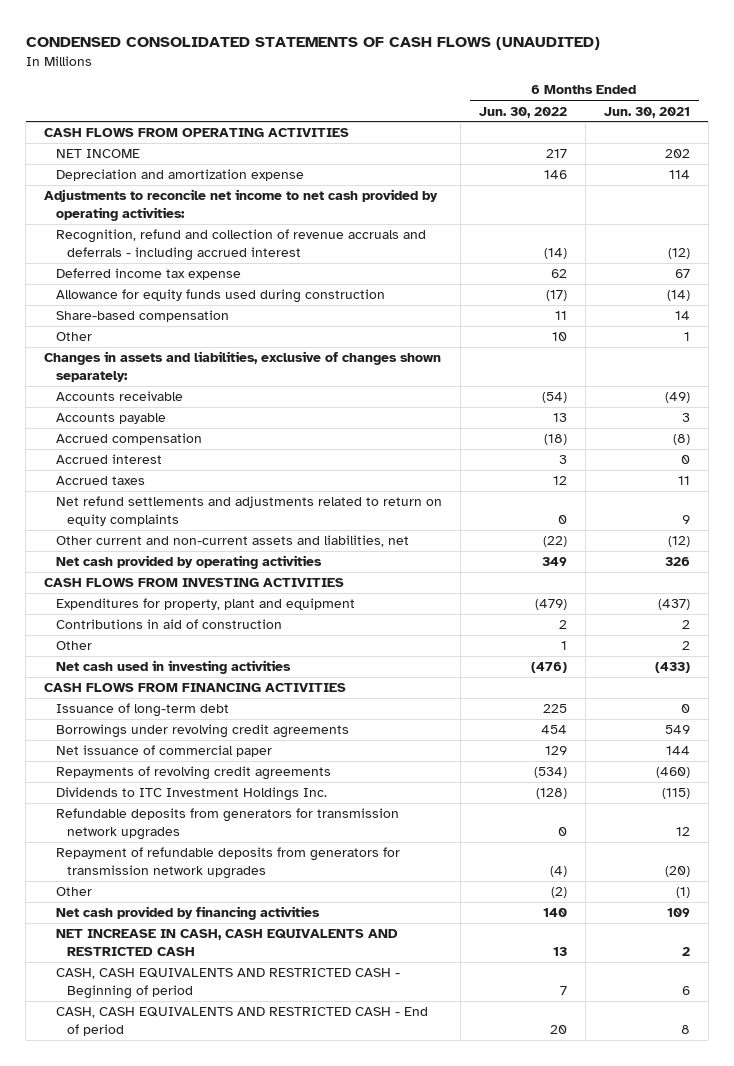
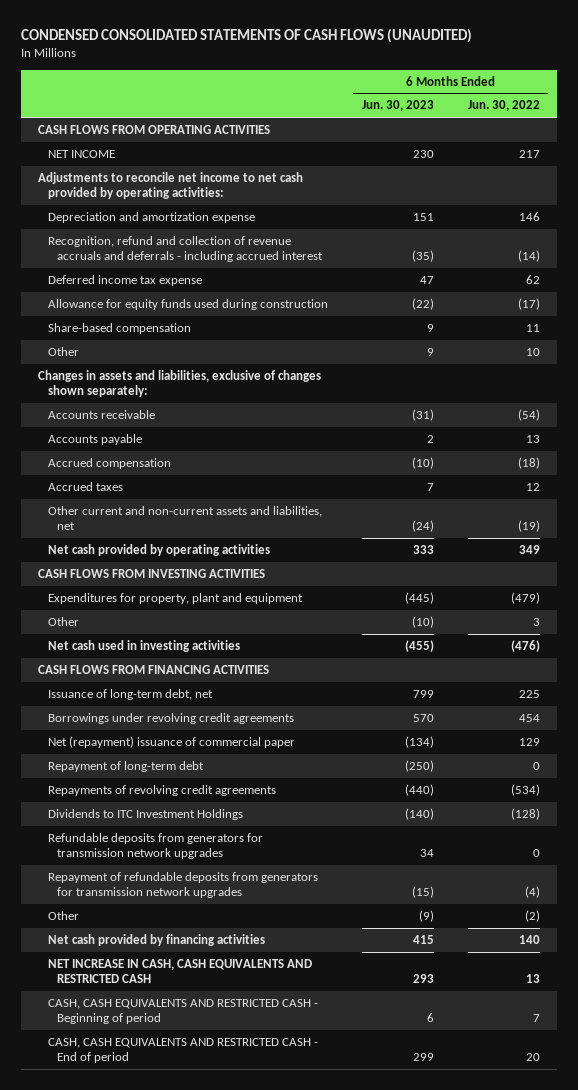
[603,106,690,118] Jun. 30, 2021 -> none
none -> [361,100,434,112] Jun. 30, 2023
[55,169,304,182] Depreciation and amortization expense -> [47,211,255,223] Depreciation and amortization expense
[55,454,162,465] Accrued interest -> none
[55,496,442,526] Net refund settlements and adjustments related to return on equity complaints -> none
[542,536,567,548] (22) -> [517,519,540,532] (19)
[55,619,282,630] Contributions in aid of construction -> none
[560,641,567,651] 1 -> [532,617,540,626] 3
[55,703,229,718] Issuance of long-term debt -> [47,688,213,700] Issuance of long-term debt, net
[55,745,272,758] Net issuance of commercial paper -> [47,735,295,748] Net (repayment) issuance of commercial paper
none -> [47,760,204,772] Repayment of long-term debt
[55,787,327,802] Dividends to ITC Investment Holdings Inc. -> [47,808,243,820] Dividends to ITC Investment Holdings

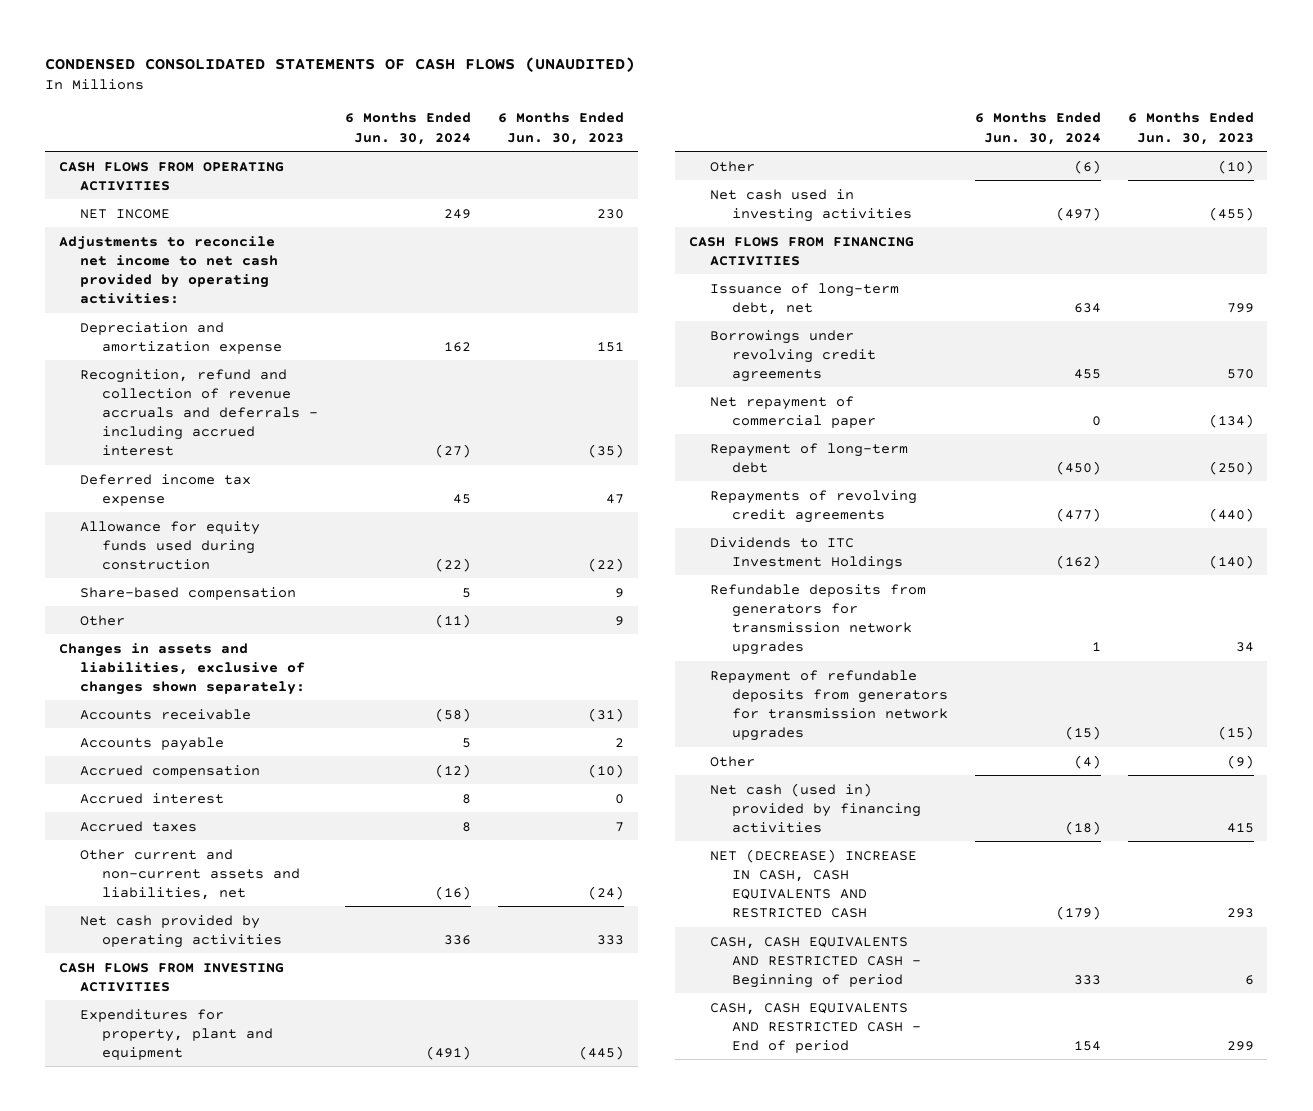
[467,100,540,112] Jun. 30, 2022 -> none
none -> [345,112,472,145] 6 Months Ended Jun. 30, 2024
none -> [80,792,225,804] Accrued interest
[47,735,295,748] Net (repayment) issuance of commercial paper -> [710,395,876,428] Net repayment of commercial paper
[47,933,265,946] Net cash provided by financing activities -> [710,782,921,833] Net cash (used in) provided by financing activities
[47,958,312,983] NET INCREASE IN CASH, CASH EQUIVALENTS AND RESTRICTED CASH -> [710,848,918,918] NET (DECREASE) INCREASE IN CASH, CASH EQUIVALENTS AND RESTRICTED CASH

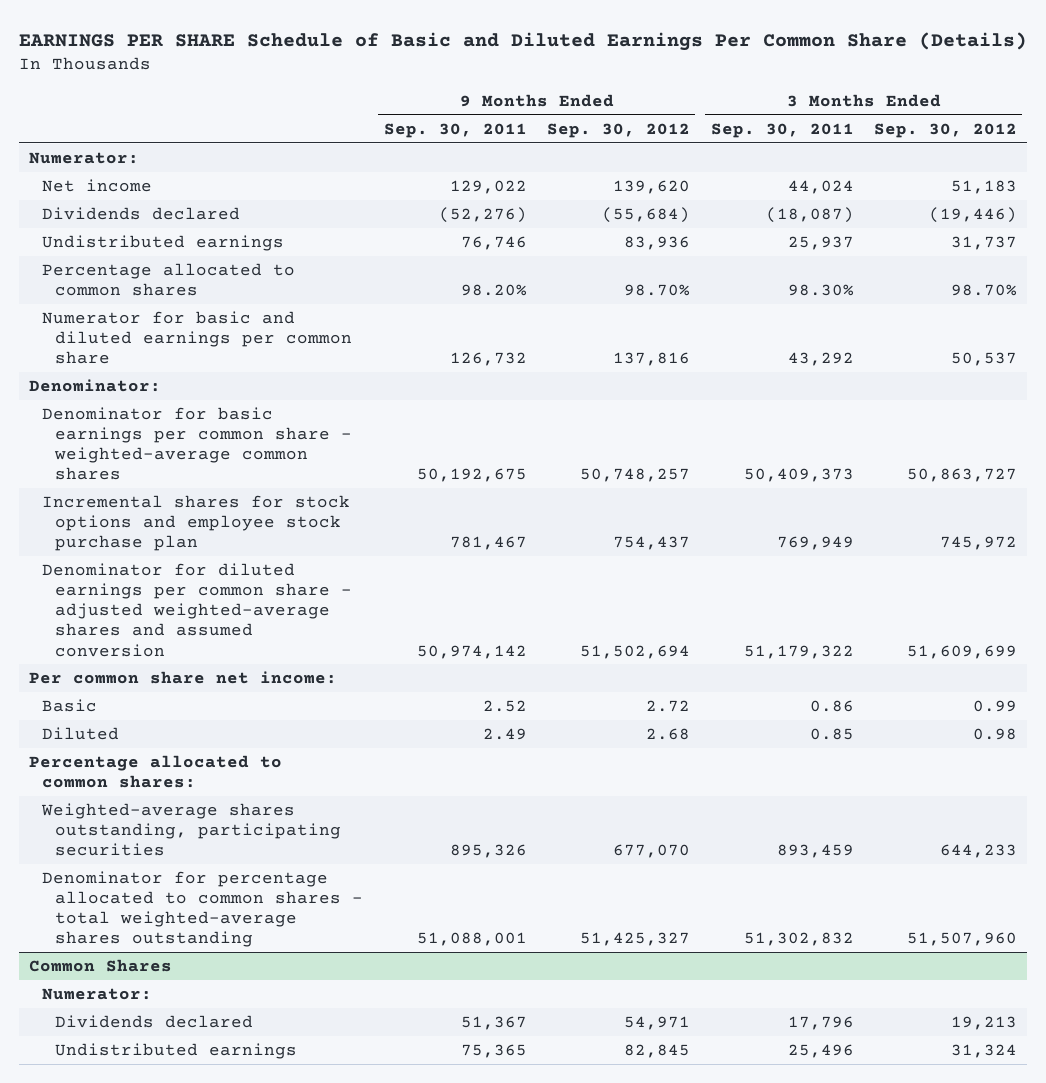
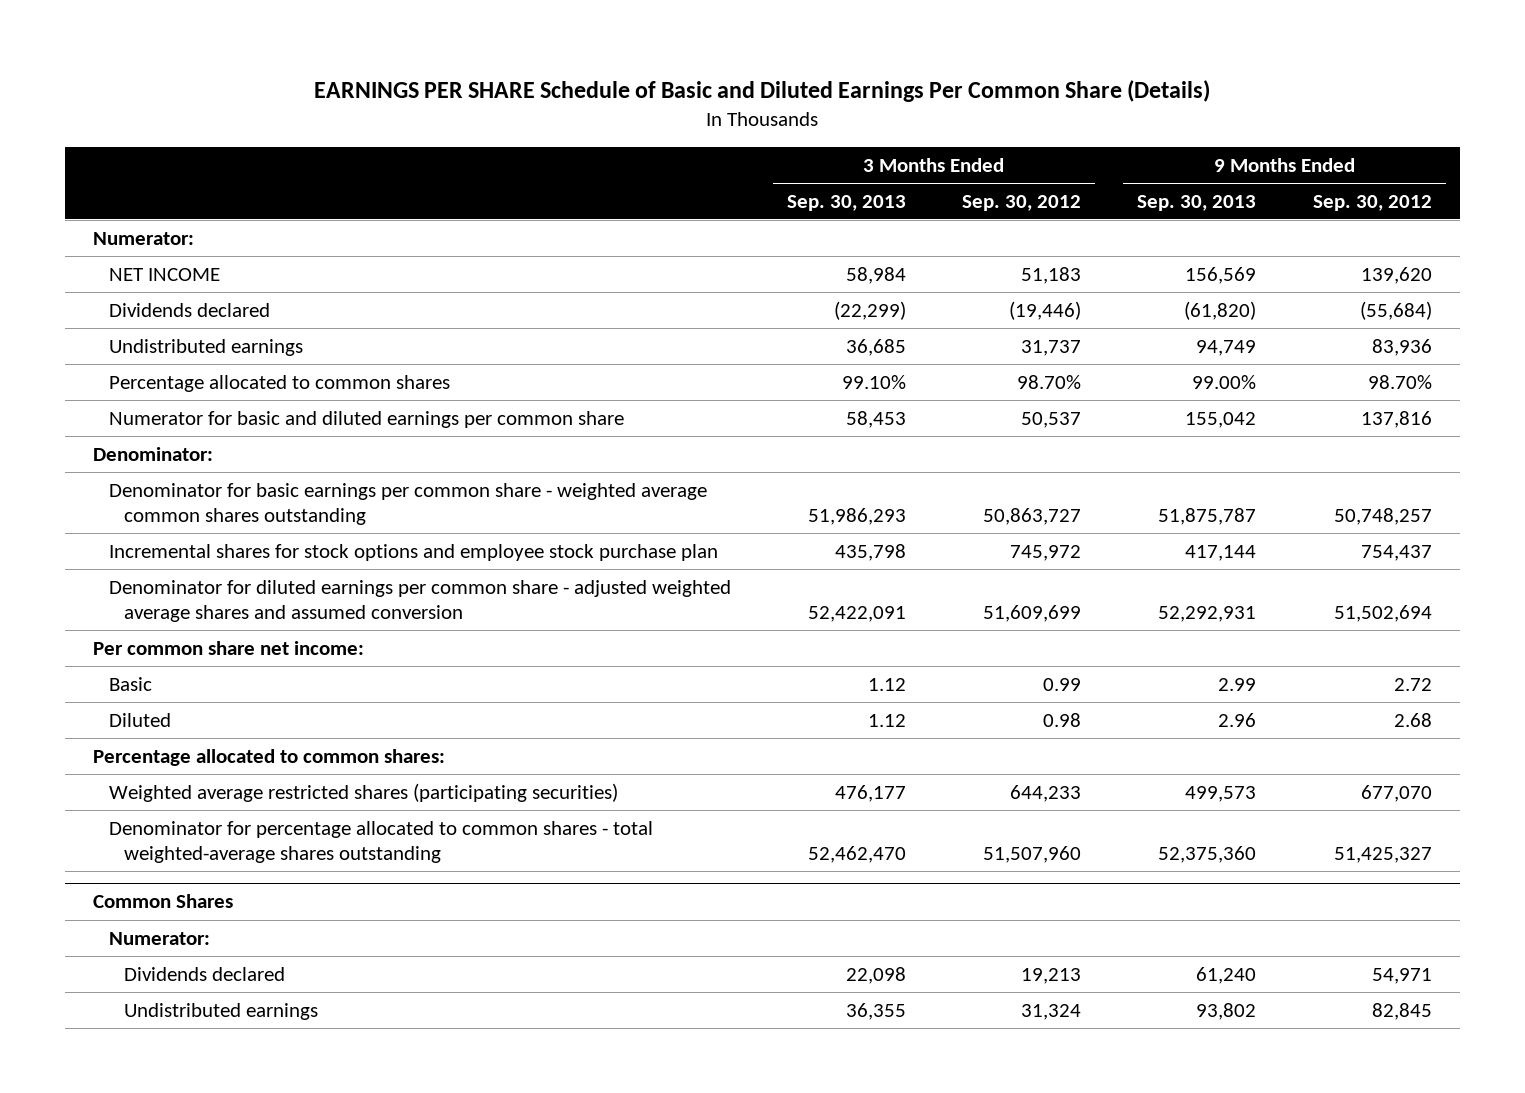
[383,122,527,138] Sep. 30, 2011 -> none
[710,122,854,138] Sep. 30, 2011 -> none
none -> [786,194,906,211] Sep. 30, 2013
none -> [1137,194,1257,211] Sep. 30, 2013
[41,179,152,193] Net income -> [108,267,220,281] NET INCOME
[41,407,353,481] Denominator for basic earnings per common share - weighted-average common shares -> [108,482,707,526] Denominator for basic earnings per common share - weighted average common shares outstanding
[41,563,353,657] Denominator for diluted earnings per common share - adjusted weighted-average shares and assumed conversion -> [108,579,731,623] Denominator for diluted earnings per common share - adjusted weighted average shares and assumed conversion
[40,803,342,857] Weighted-average shares outstanding, participating securities -> [108,782,618,802] Weighted average restricted shares (participating securities)

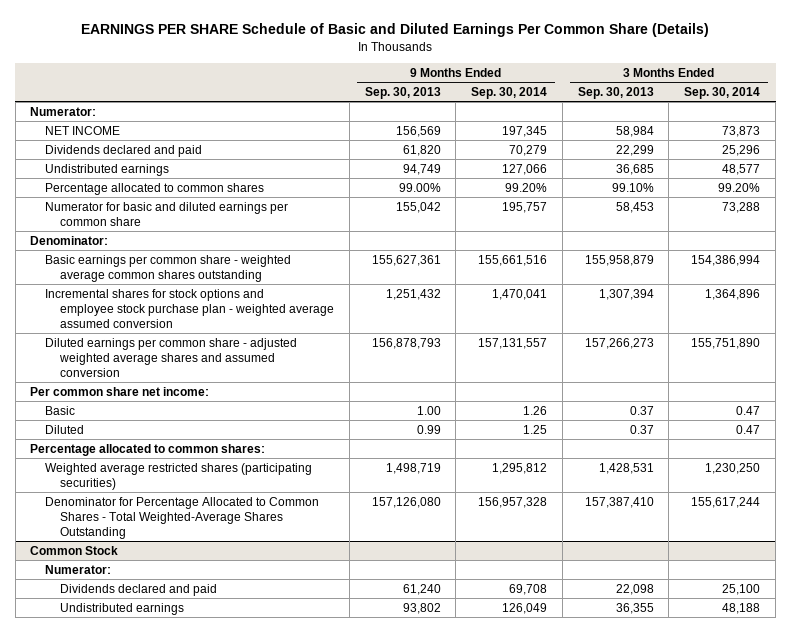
[962,194,1082,211] Sep. 30, 2012 -> none
[1312,194,1432,211] Sep. 30, 2012 -> none
none -> [471,86,548,99] Sep. 30, 2014
none -> [684,86,761,99] Sep. 30, 2014
[108,302,270,317] Dividends declared -> [45,144,203,157] Dividends declared and paid
[833,300,906,320] (22,299) -> [615,144,654,156] 22,299
[1184,300,1257,320] (61,820) -> [402,144,441,156] 61,820
[108,482,707,526] Denominator for basic earnings per common share - weighted average common shares outstanding -> [45,254,292,282] Basic earnings per common share - weighted average common shares outstanding
[807,508,906,526] 51,986,293 -> [584,254,654,266] 155,958,879
[1158,508,1257,526] 51,875,787 -> [371,254,441,266] 155,627,361
[108,543,718,561] Incremental shares for stock options and employee stock purchase plan -> [45,288,334,328] Incremental shares for stock options and employee stock purchase plan - weighted average assumed conversion
[834,543,906,561] 435,798 -> [598,288,654,300] 1,307,394
[1185,544,1257,561] 417,144 -> [385,288,441,300] 1,251,432
[108,579,731,623] Denominator for diluted earnings per common share - adjusted weighted average shares and assumed conversion -> [45,337,298,377] Diluted earnings per common share - adjusted weighted average shares and assumed conversion
[807,606,906,623] 52,422,091 -> [584,337,654,349] 157,266,273
[1158,606,1257,623] 52,292,931 -> [371,337,441,349] 156,878,793
[867,677,906,691] 1.12 -> [629,405,654,415] 0.37
[1218,677,1257,691] 2.99 -> [416,405,441,415] 1.00
[867,713,906,727] 1.12 -> [629,424,654,434] 0.37
[1218,712,1257,727] 2.96 -> [416,424,441,434] 0.99
[93,894,234,909] Common Shares -> none
[834,784,906,802] 476,177 -> [598,462,654,474] 1,428,531
[1185,785,1257,802] 499,573 -> [385,462,441,474] 1,498,719
[108,820,653,864] Denominator for percentage allocated to common shares - total weighted-average shares outstanding -> [45,496,320,539] Denominator for Percentage Allocated to Common Shares - Total Weighted-Average Shares Outstanding
[807,846,906,864] 52,462,470 -> [584,496,654,508] 157,387,410
[1158,846,1257,864] 52,375,360 -> [371,496,441,508] 157,126,080
none -> [30,545,119,555] Common Stock
[123,966,285,981] Dividends declared -> [59,583,217,596] Dividends declared and paid

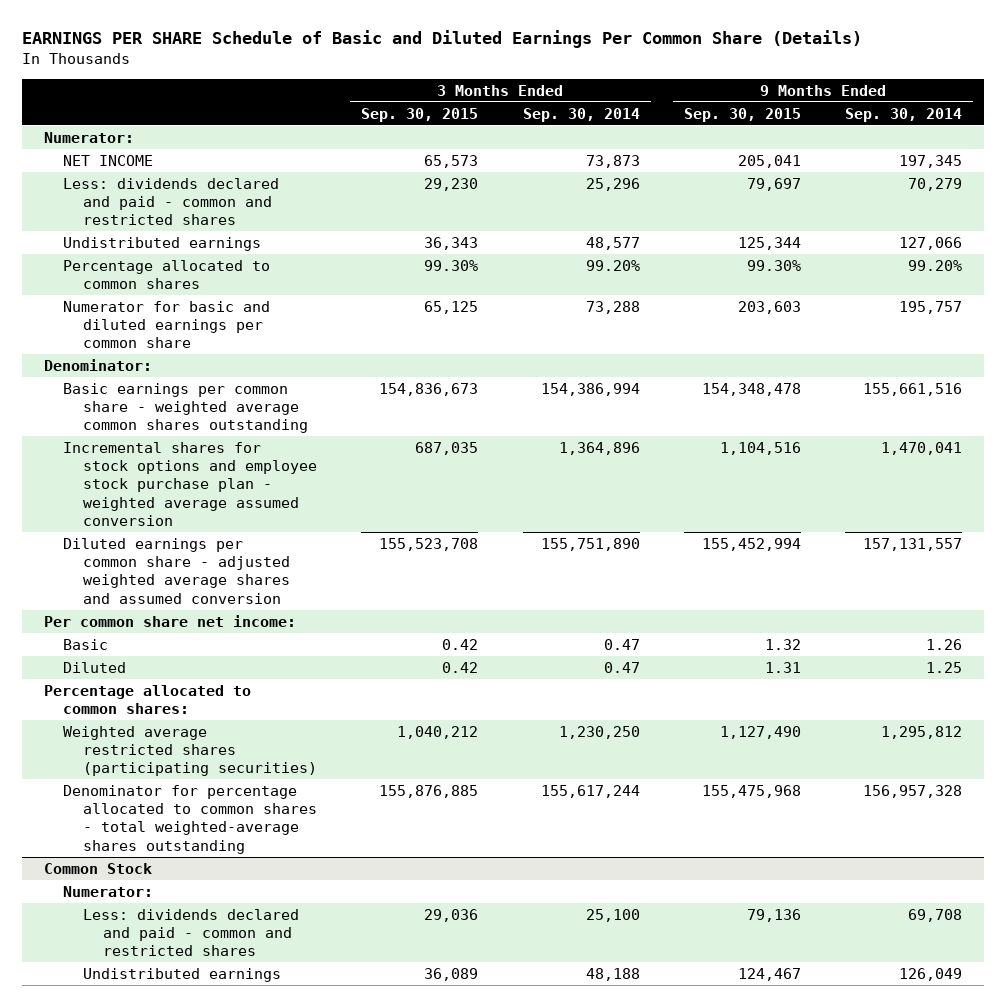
[364,86,441,99] Sep. 30, 2013 -> none
[577,86,654,99] Sep. 30, 2013 -> none
none -> [361,107,479,122] Sep. 30, 2015
none -> [683,107,801,122] Sep. 30, 2015
[45,144,203,157] Dividends declared and paid -> [63,177,280,226] Less: dividends declared and paid - common and restricted shares
[45,496,320,539] Denominator for Percentage Allocated to Common Shares - Total Weighted-Average Shares Outstanding -> [63,784,318,854] Denominator for percentage allocated to common shares - total weighted-average shares outstanding
[59,583,217,596] Dividends declared and paid -> [83,908,300,957] Less: dividends declared and paid - common and restricted shares

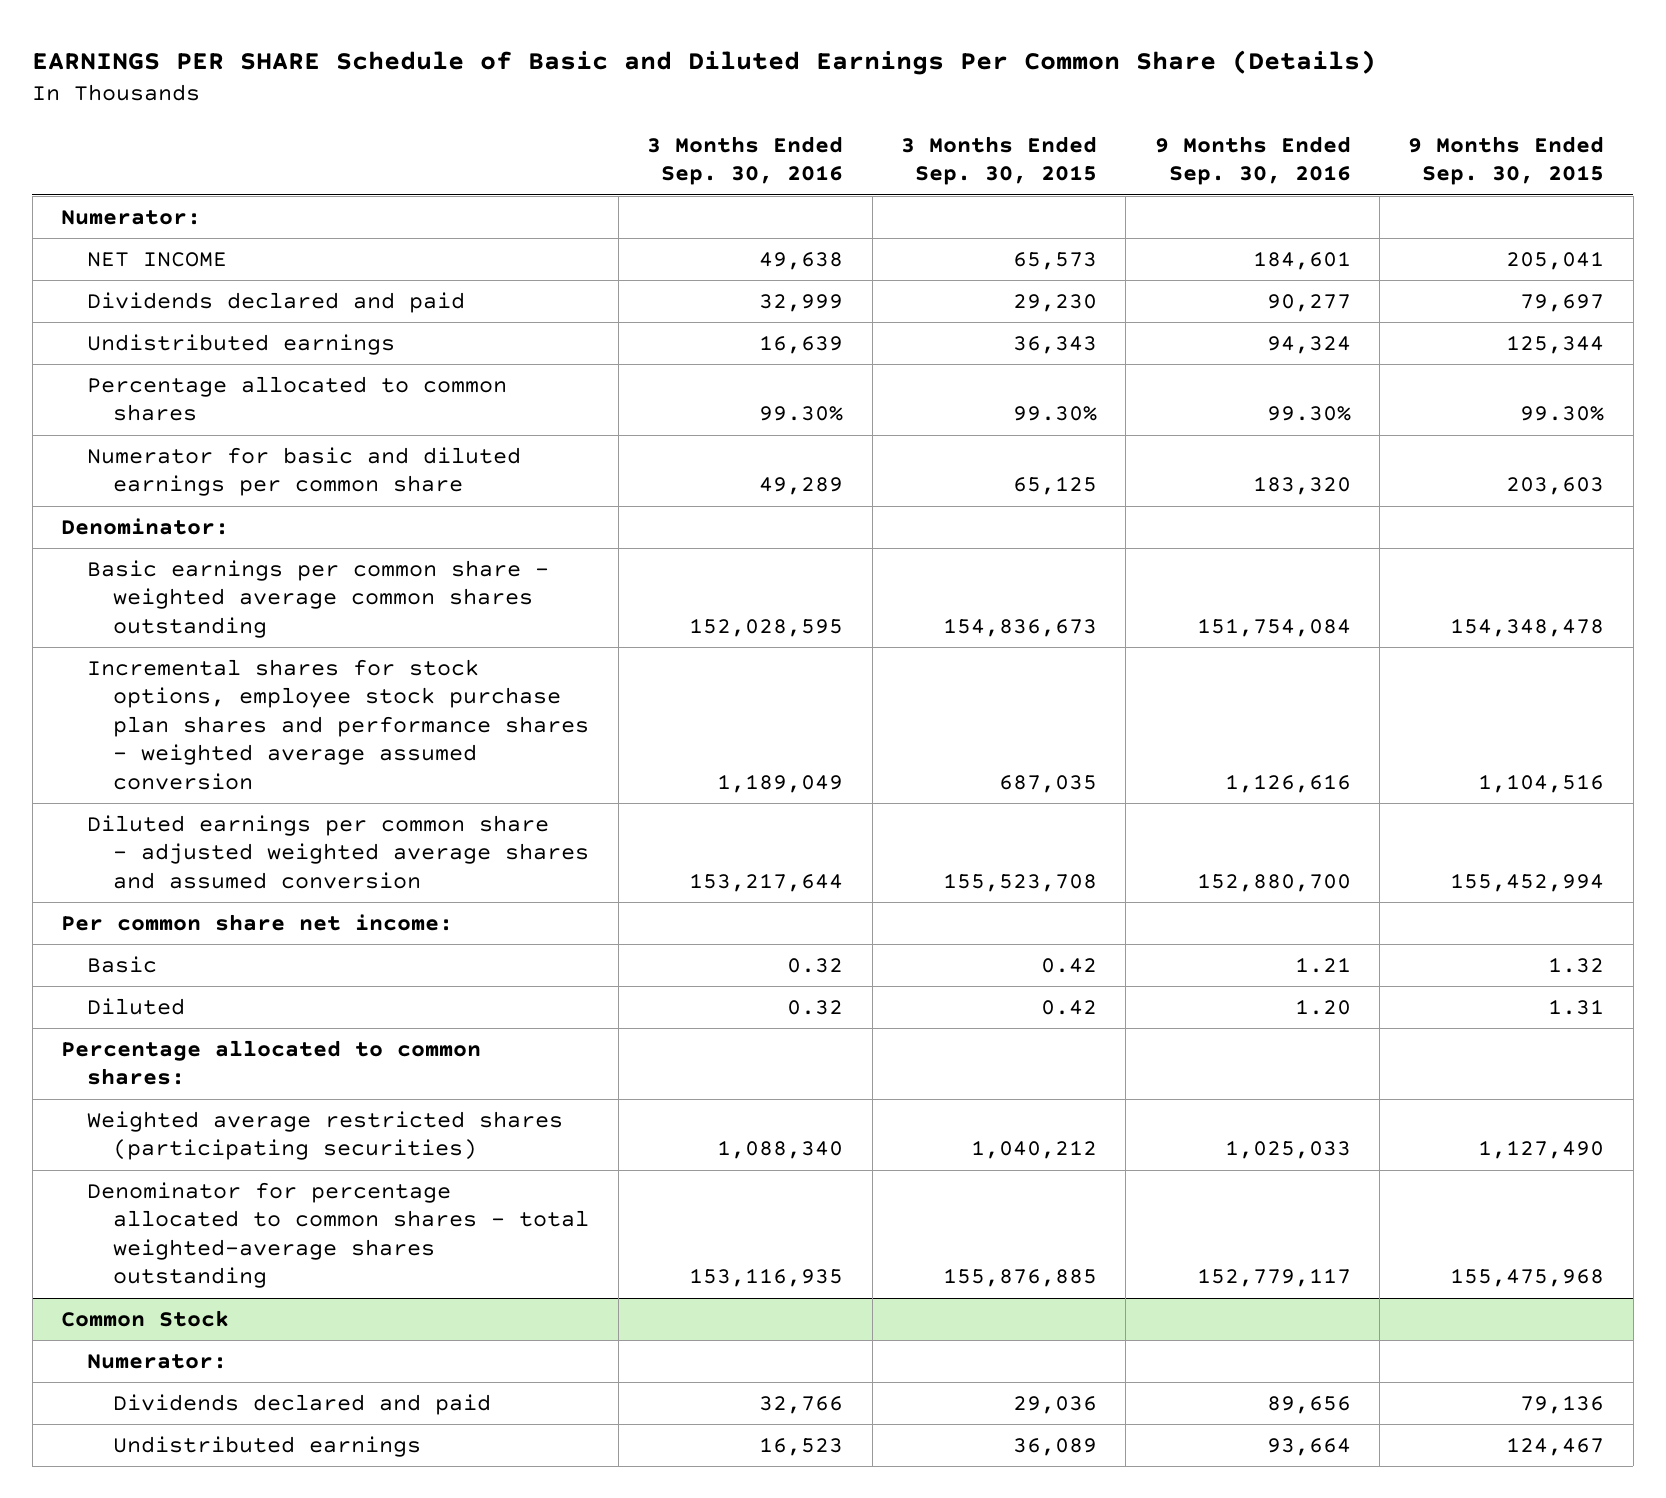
[522,107,640,122] Sep. 30, 2014 -> none
[844,107,962,122] Sep. 30, 2014 -> none
none -> [647,135,844,186] 3 Months Ended Sep. 30, 2016
none -> [1154,135,1351,186] 9 Months Ended Sep. 30, 2016
[63,177,280,226] Less: dividends declared and paid - common and restricted shares -> [87,292,466,314] Dividends declared and paid
[63,441,318,527] Incremental shares for stock options and employee stock purchase plan - weighted average assumed conversion -> [87,659,590,790] Incremental shares for stock options, employee stock purchase plan shares and performance shares - weighted average assumed conversion
[83,908,300,957] Less: dividends declared and paid - common and restricted shares -> [113,1394,492,1416] Dividends declared and paid

